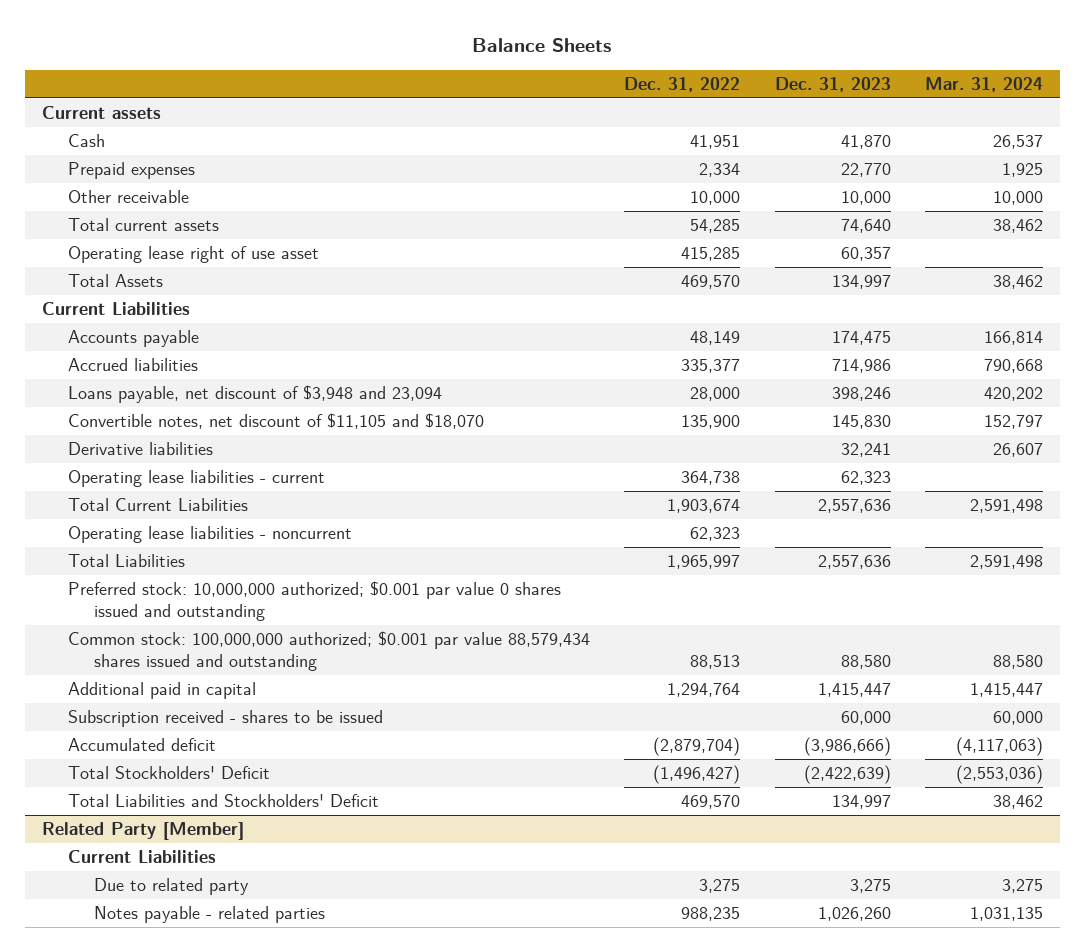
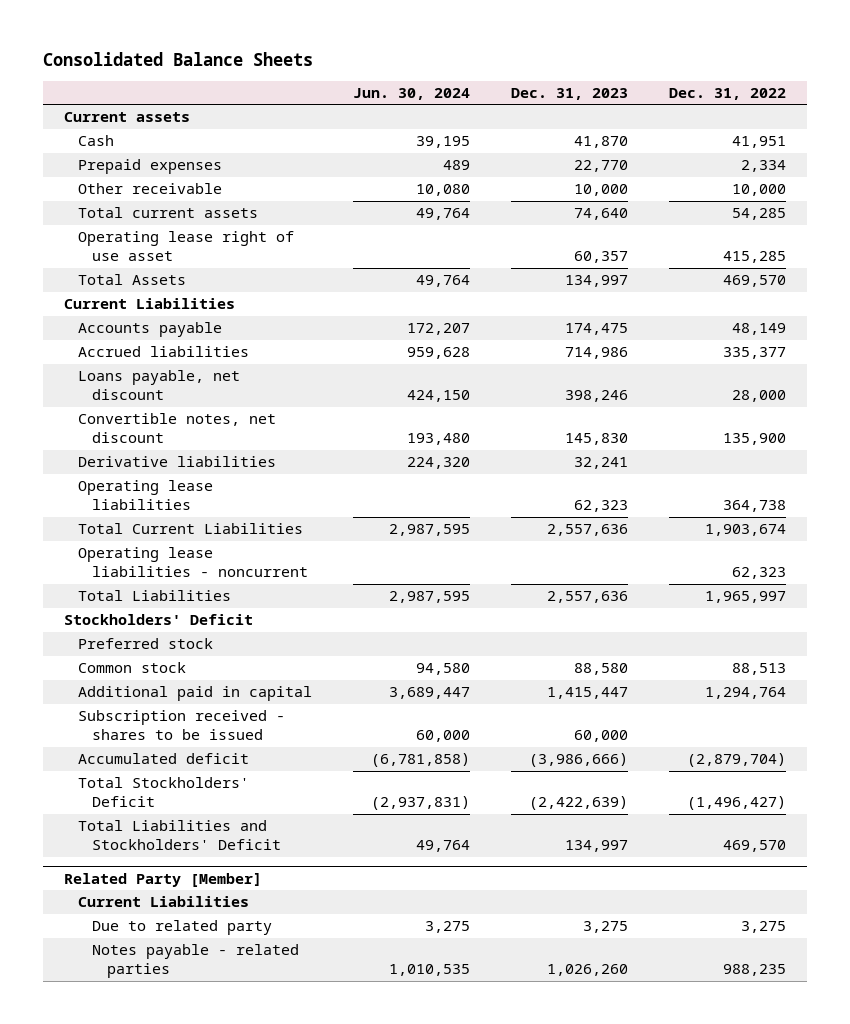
[472,38,612,53] Balance Sheets -> [42,51,313,66] Consolidated Balance Sheets
[924,76,1043,92] Mar. 31, 2024 -> none
none -> [352,87,470,100] Jun. 30, 2024
[68,385,443,404] Loans payable, net discount of $3,948 and 23,094 -> [77,370,240,401] Loans payable, net discount
[68,413,485,430] Convertible notes, net discount of $11,105 and $18,070 -> [77,413,276,444] Convertible notes, net discount
[68,470,326,488] Operating lease liabilities - current -> [77,480,213,511] Operating lease liabilities
none -> [63,614,253,626] Stockholders' Deficit
[68,581,562,621] Preferred stock: 10,000,000 authorized; $0.001 par value 0 shares issued and outstanding -> [77,638,213,650] Preferred stock
[68,631,591,671] Common stock: 100,000,000 authorized; $0.001 par value 88,579,434 shares issued and outstanding -> [77,662,186,674] Common stock

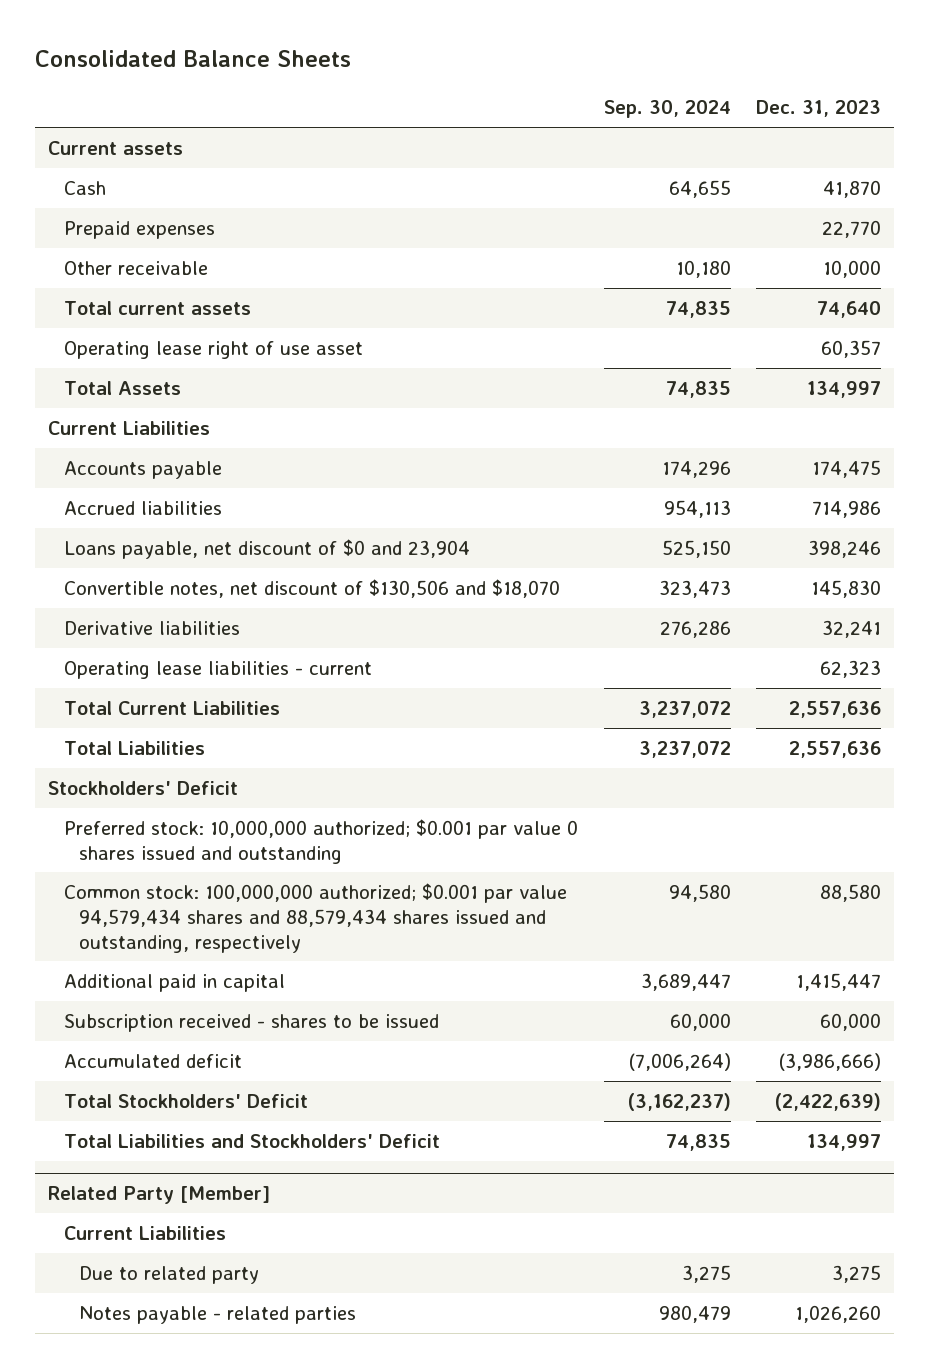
[352,87,470,100] Jun. 30, 2024 -> none
[669,87,787,100] Dec. 31, 2022 -> none
none -> [603,100,731,119] Sep. 30, 2024
[77,370,240,401] Loans payable, net discount -> [63,538,470,559] Loans payable, net discount of $0 and 23,904
[77,413,276,444] Convertible notes, net discount -> [63,578,560,598] Convertible notes, net discount of $130,506 and $18,070
[77,480,213,511] Operating lease liabilities -> [63,660,372,679] Operating lease liabilities - current
[77,547,309,578] Operating lease liabilities - noncurrent -> none
[77,638,213,650] Preferred stock -> [63,818,578,864] Preferred stock: 10,000,000 authorized; $0.001 par value 0 shares issued and outstanding
[77,662,186,674] Common stock -> [63,882,567,953] Common stock: 100,000,000 authorized; $0.001 par value 94,579,434 shares and 88,579,434 shares issued and outstanding, respectively

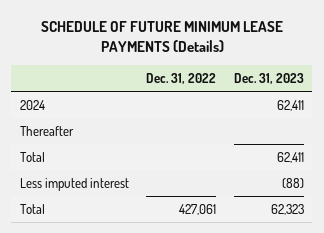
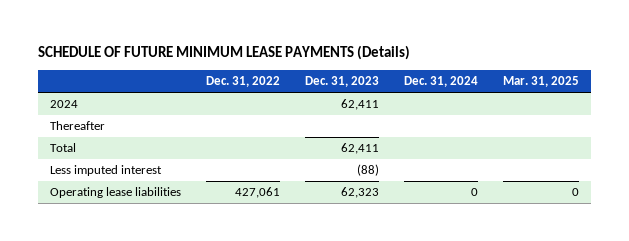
none -> [403,76,478,88] Dec. 31, 2024
none -> [502,76,579,88] Mar. 31, 2025
[19,203,45,214] Total -> [50,187,182,199] Operating lease liabilities

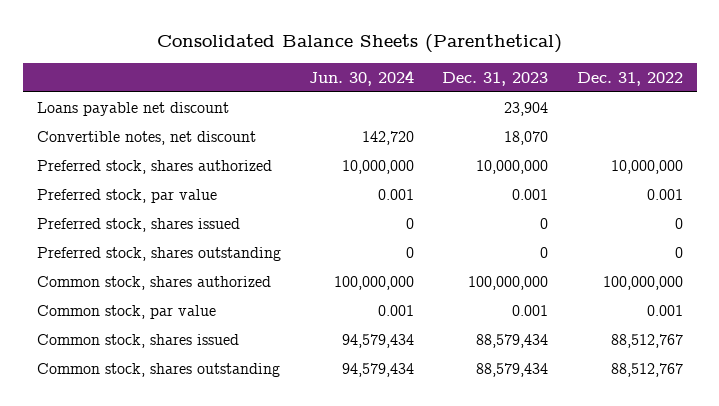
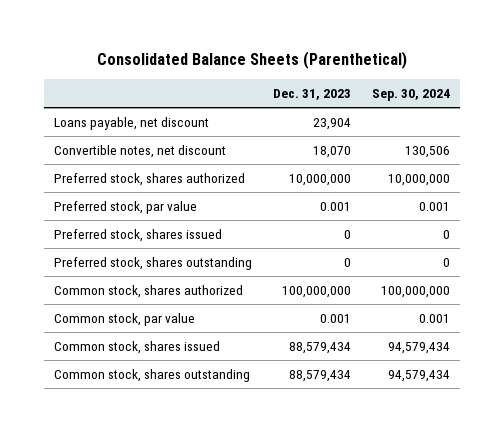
[309,69,415,86] Jun. 30, 2024 -> none
[576,71,683,86] Dec. 31, 2022 -> none
none -> [372,88,451,101] Sep. 30, 2024
[36,101,229,116] Loans payable net discount -> [54,116,210,130] Loans payable, net discount

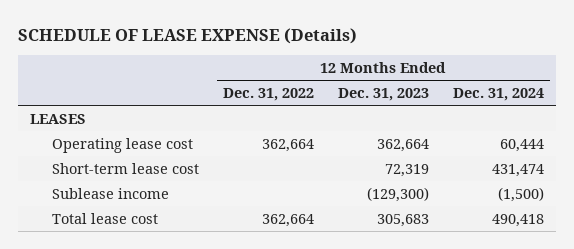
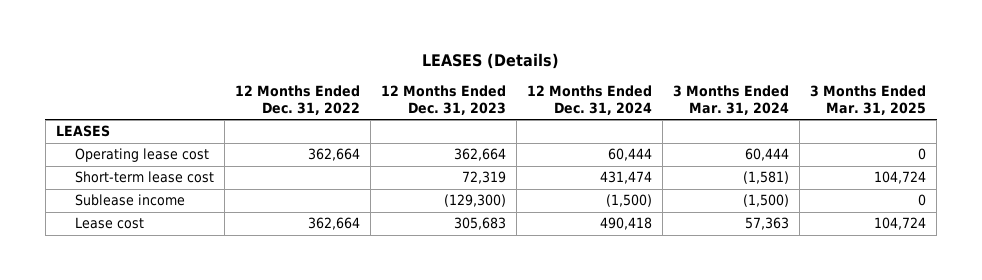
[18,27,358,44] SCHEDULE OF LEASE EXPENSE (Details) -> [421,53,559,70] LEASES (Details)
none -> [672,84,789,115] 3 Months Ended Mar. 31, 2024
none -> [810,84,927,115] 3 Months Ended Mar. 31, 2025
[51,212,158,224] Total lease cost -> [74,217,144,230] Lease cost

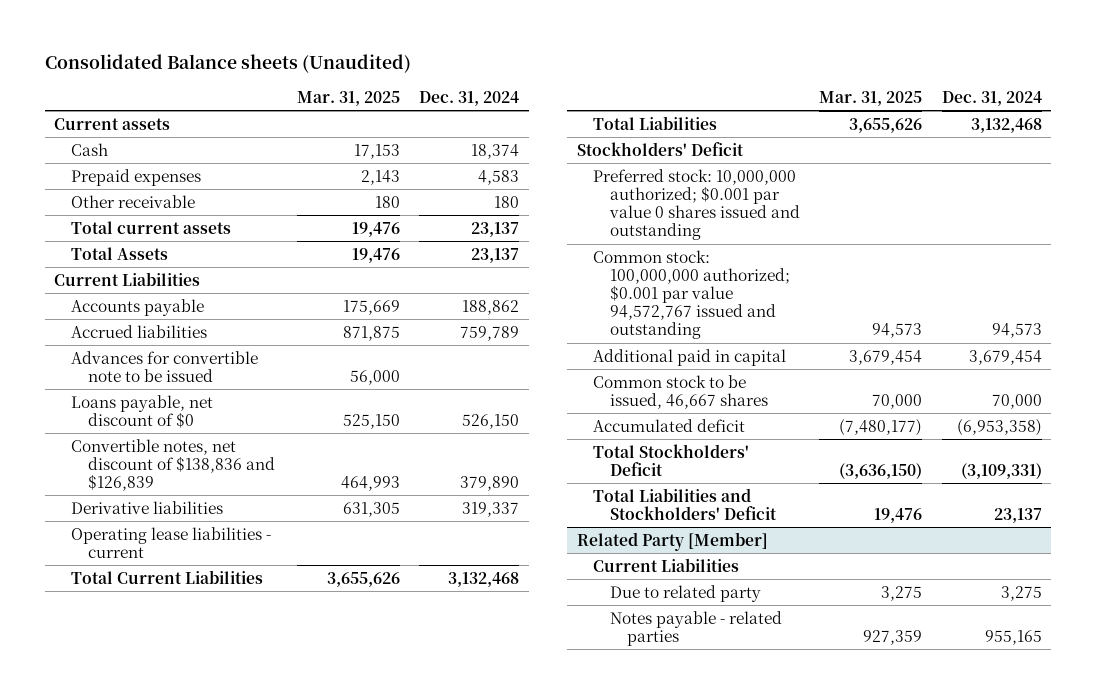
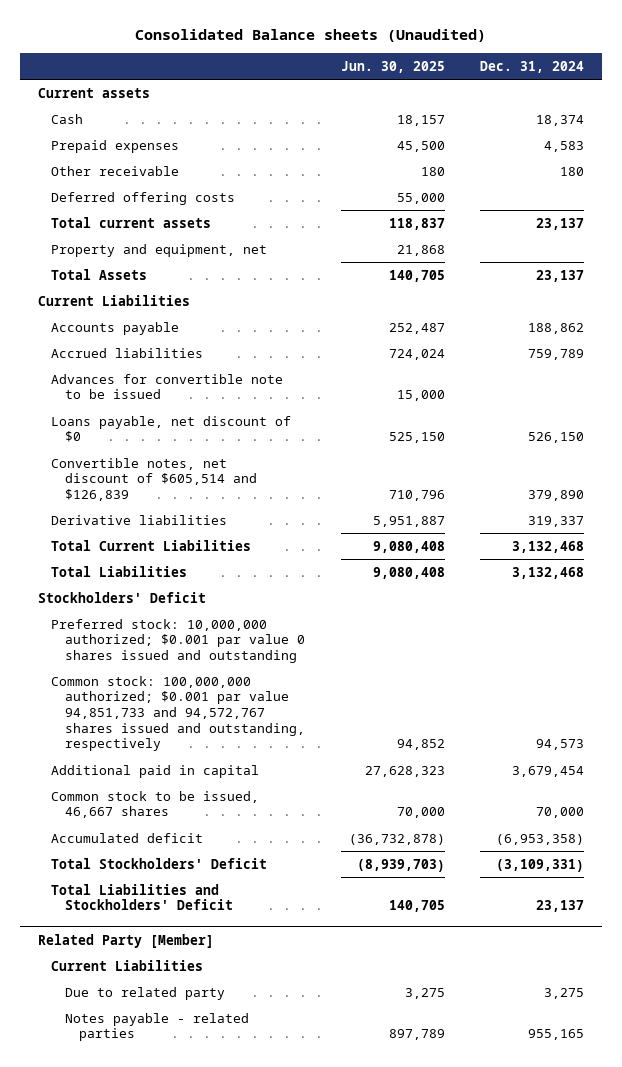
[297,90,401,106] Mar. 31, 2025 -> none
none -> [340,61,445,74] Jun. 30, 2025
none -> [51,191,236,205] Deferred offering costs
none -> [51,243,268,257] Property and equipment, net
[71,438,275,491] Convertible notes, net discount of $138,836 and $126,839 -> [51,457,258,501] Convertible notes, net discount of $605,514 and $126,839
[71,526,272,558] Operating lease liabilities - current -> none
[593,249,791,340] Common stock: 100,000,000 authorized; $0.001 par value 94,572,767 issued and outstanding -> [51,675,306,752] Common stock: 100,000,000 authorized; $0.001 par value 94,851,733 and 94,572,767 shares issued and outstanding, respectively

